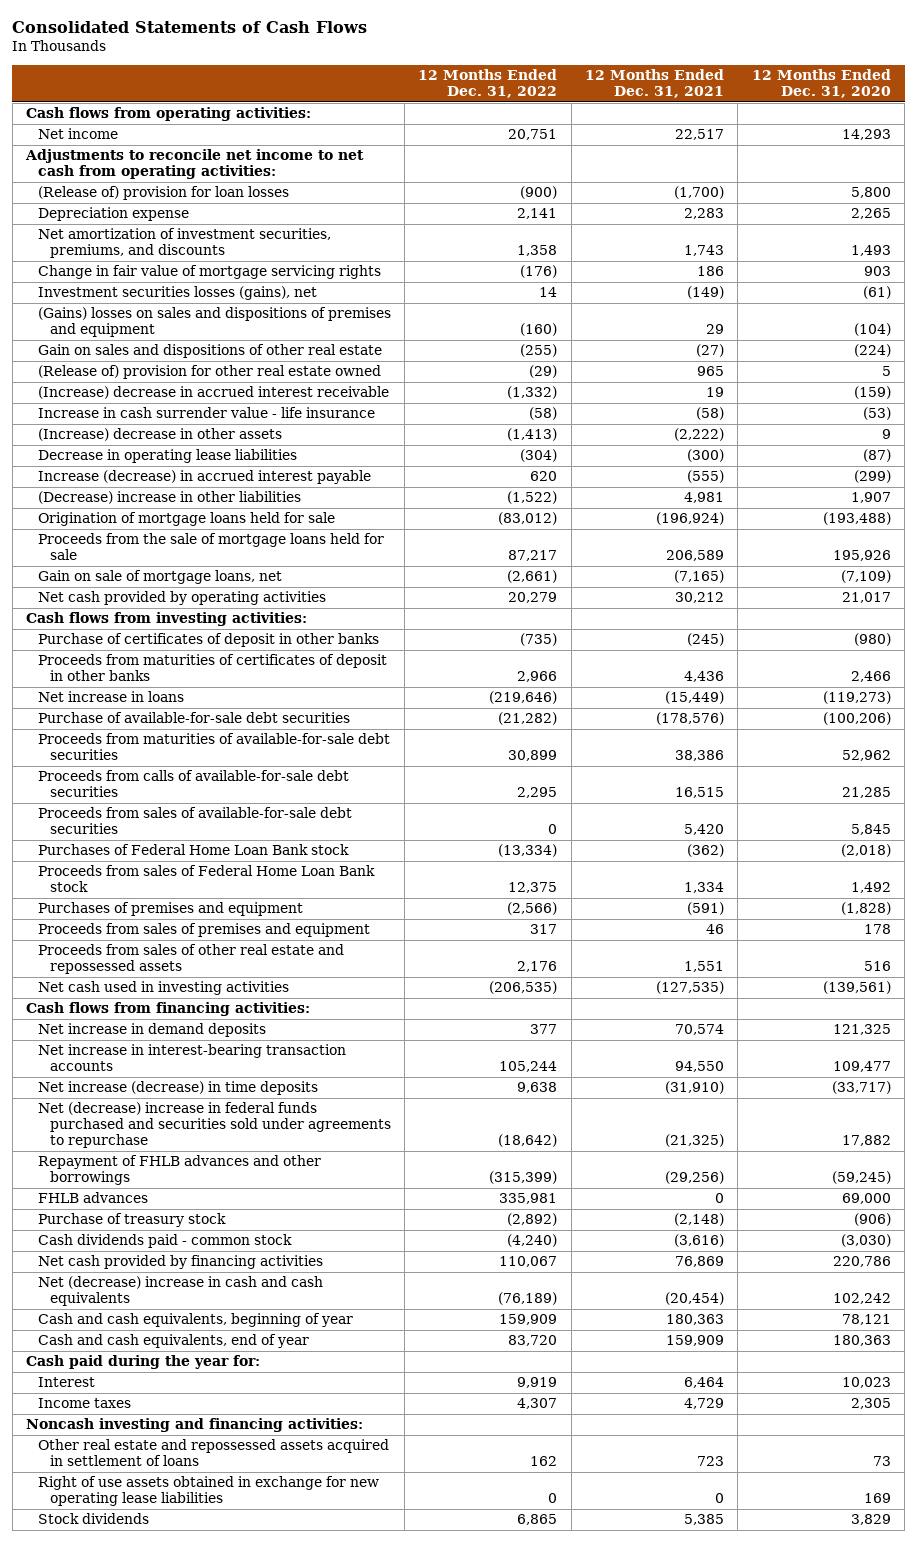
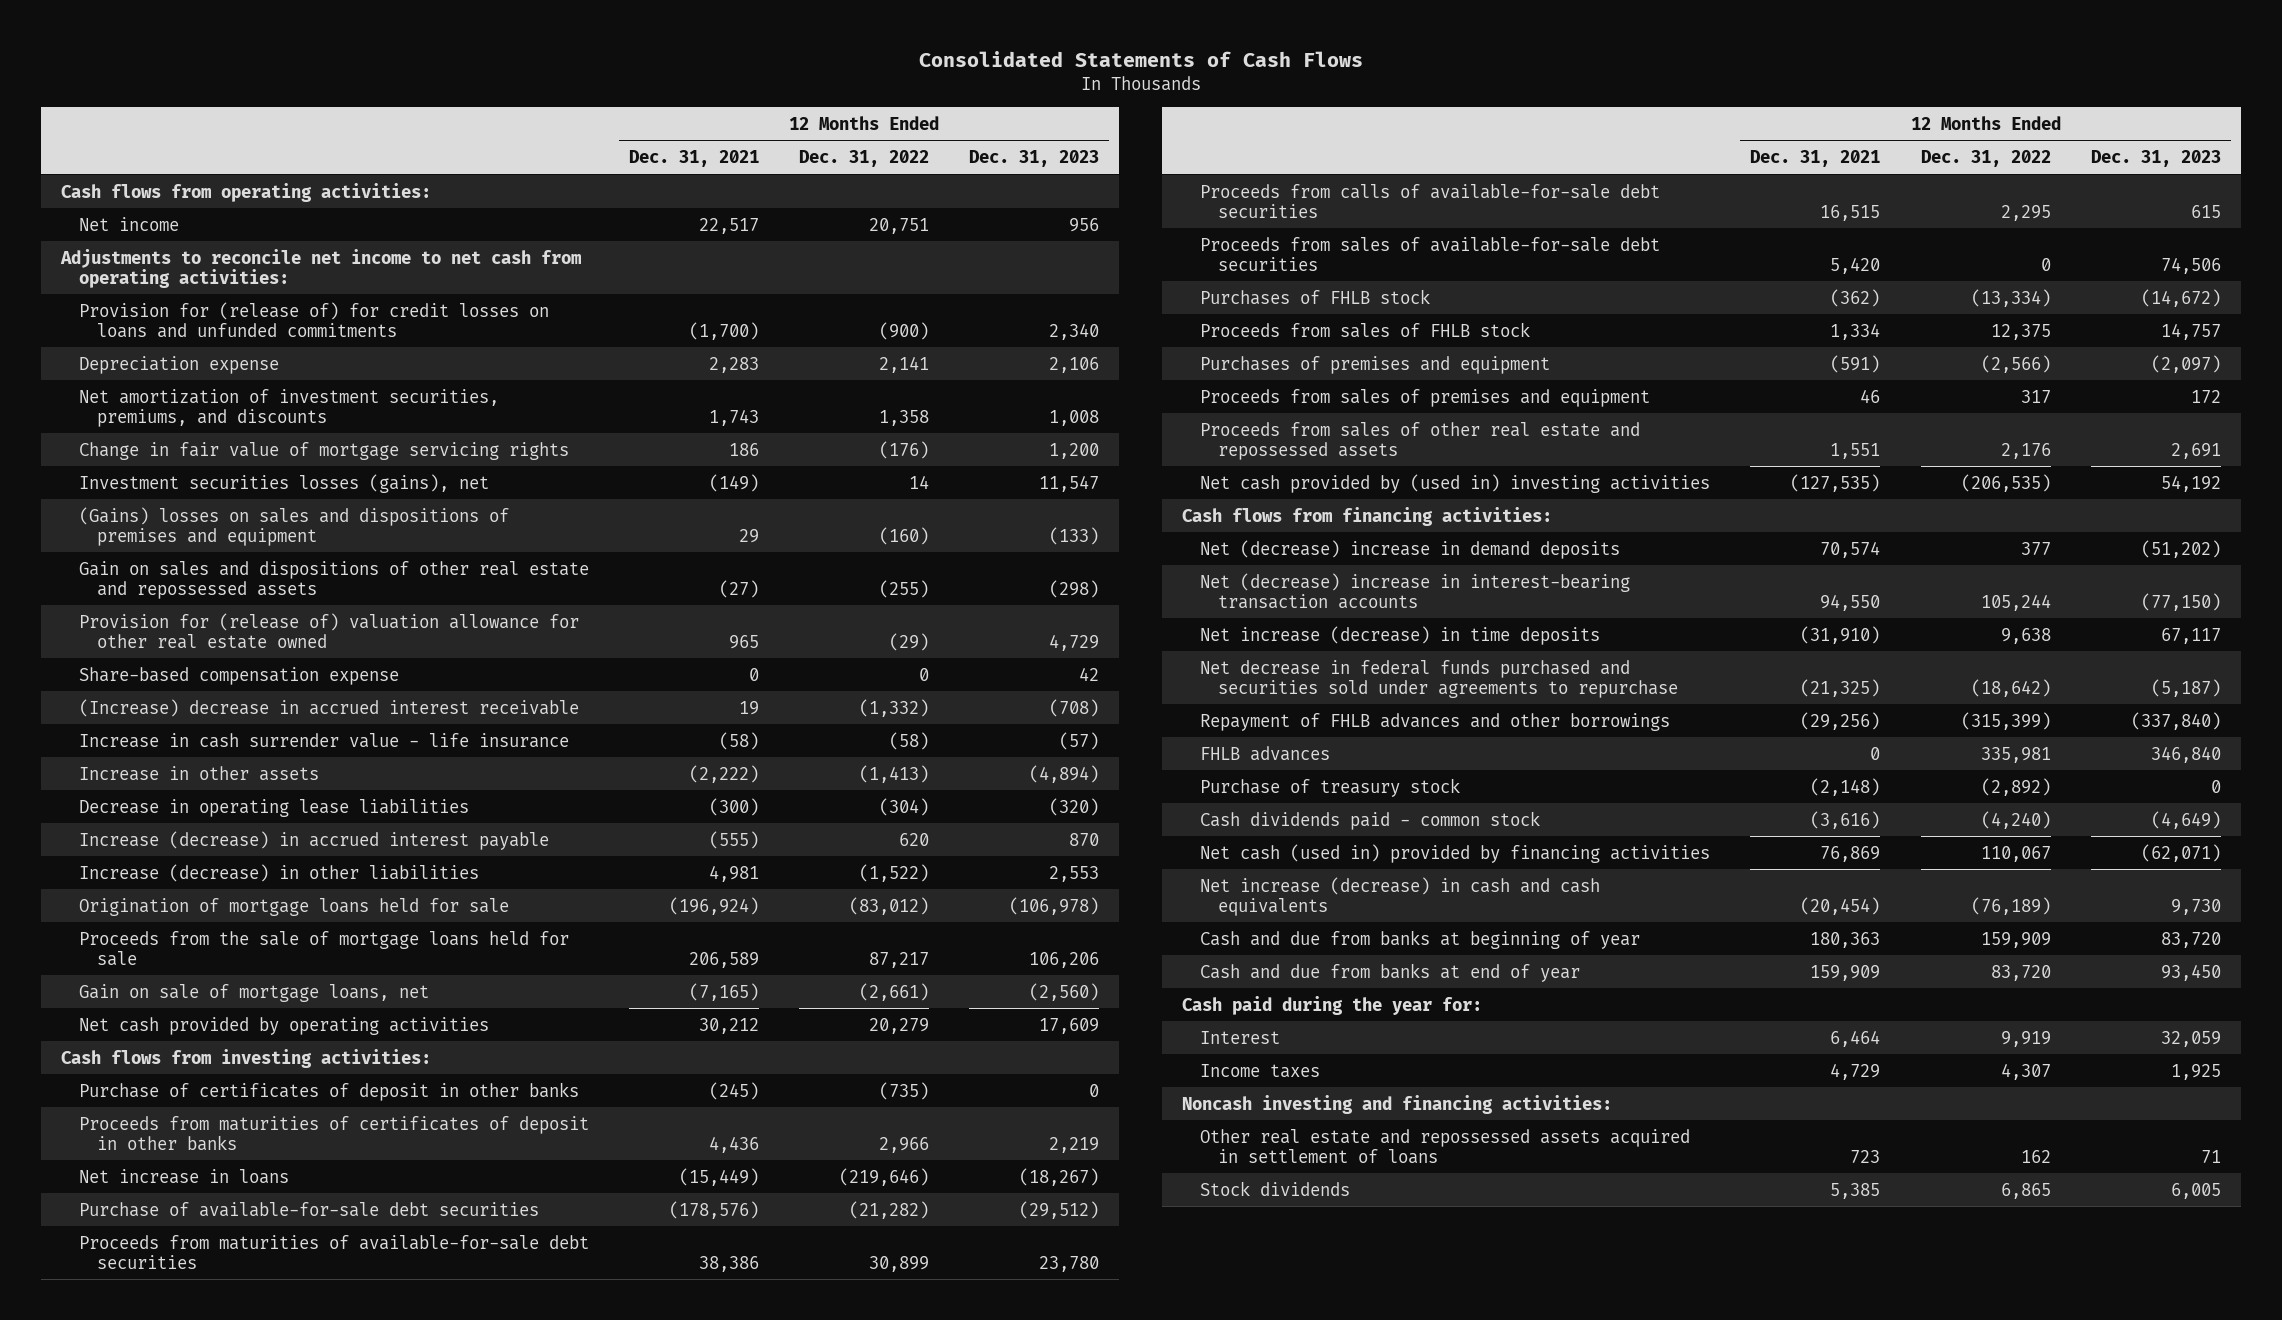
[751,69,891,99] 12 Months Ended Dec. 31, 2020 -> none
none -> [969,150,1100,168] Dec. 31, 2023
[37,186,289,201] (Release of) provision for loan losses -> [78,301,549,338] Provision for (release of) for credit losses on loans and unfunded commitments
[37,344,382,359] Gain on sales and dispositions of other real estate -> [78,560,589,599] Gain on sales and dispositions of other real estate and repossessed assets
[37,365,381,380] (Release of) provision for other real estate owned -> [78,612,579,649] Provision for (release of) valuation allowance for other real estate owned
none -> [78,666,399,685] Share-based compensation expense
[37,428,282,442] (Increase) decrease in other assets -> [78,765,319,781] Increase in other assets
[37,491,301,505] (Decrease) increase in other liabilities -> [78,863,479,882] Increase (decrease) in other liabilities
[37,844,349,856] Purchases of Federal Home Loan Bank stock -> [1200,288,1431,305] Purchases of FHLB stock
[37,865,375,893] Proceeds from sales of Federal Home Loan Bank stock -> [1200,321,1531,338] Proceeds from sales of FHLB stock
[37,981,289,996] Net cash used in investing activities -> [1200,473,1711,493] Net cash provided by (used in) investing activities
[37,1023,266,1038] Net increase in demand deposits -> [1200,539,1621,559] Net (decrease) increase in demand deposits
[37,1044,346,1072] Net increase in interest-bearing transaction accounts -> [1200,572,1631,609] Net (decrease) increase in interest-bearing transaction accounts
[37,1102,391,1149] Net (decrease) increase in federal funds purchased and securities sold under agreements to repurchase -> [1200,659,1679,698] Net decrease in federal funds purchased and securities sold under agreements to repurchase
[37,1255,323,1270] Net cash provided by financing activities -> [1200,843,1711,863] Net cash (used in) provided by financing activities
[37,1276,323,1307] Net (decrease) increase in cash and cash equivalents -> [1200,876,1601,916] Net increase (decrease) in cash and cash equivalents
[37,1313,353,1328] Cash and cash equivalents, beginning of year -> [1200,929,1641,949] Cash and due from banks at beginning of year
[37,1334,309,1349] Cash and cash equivalents, end of year -> [1200,962,1581,982] Cash and due from banks at end of year
[37,1476,379,1507] Right of use assets obtained in exchange for new operating lease liabilities -> none

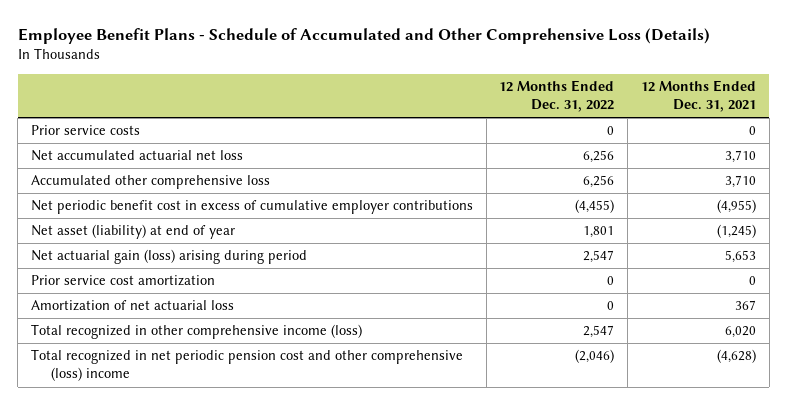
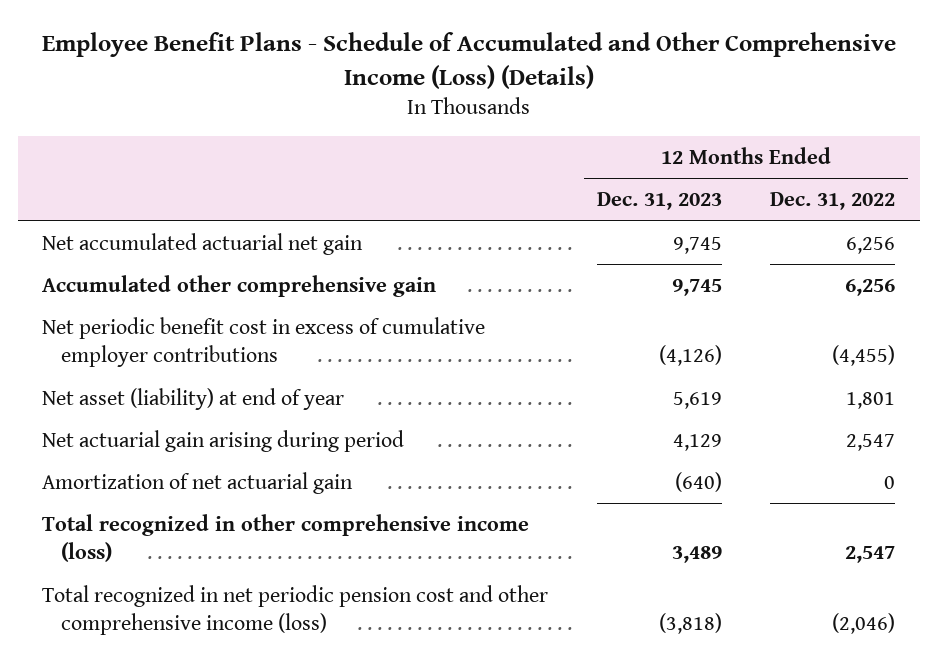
[17,28,710,45] Employee Benefit Plans - Schedule of Accumulated and Other Comprehensive Loss (Details) -> [41,32,896,89] Employee Benefit Plans - Schedule of Accumulated and Other Comprehensive Income (Loss) (Details)
[640,80,756,113] 12 Months Ended Dec. 31, 2021 -> none
none -> [596,192,722,211] Dec. 31, 2023
[30,125,140,136] Prior service costs -> none
[30,150,243,162] Net accumulated actuarial net loss -> [41,232,363,255] Net accumulated actuarial net gain
[30,175,270,190] Accumulated other comprehensive loss -> [41,274,436,297] Accumulated other comprehensive gain
[30,275,215,287] Prior service cost amortization -> none
[30,249,307,265] Net actuarial gain (loss) arising during period -> [41,429,404,452] Net actuarial gain arising during period
[30,300,234,312] Amortization of net actuarial loss -> [41,471,353,494] Amortization of net actuarial gain
[30,349,463,382] Total recognized in net periodic pension cost and other comprehensive (loss) income -> [41,584,548,636] Total recognized in net periodic pension cost and other comprehensive income (loss)

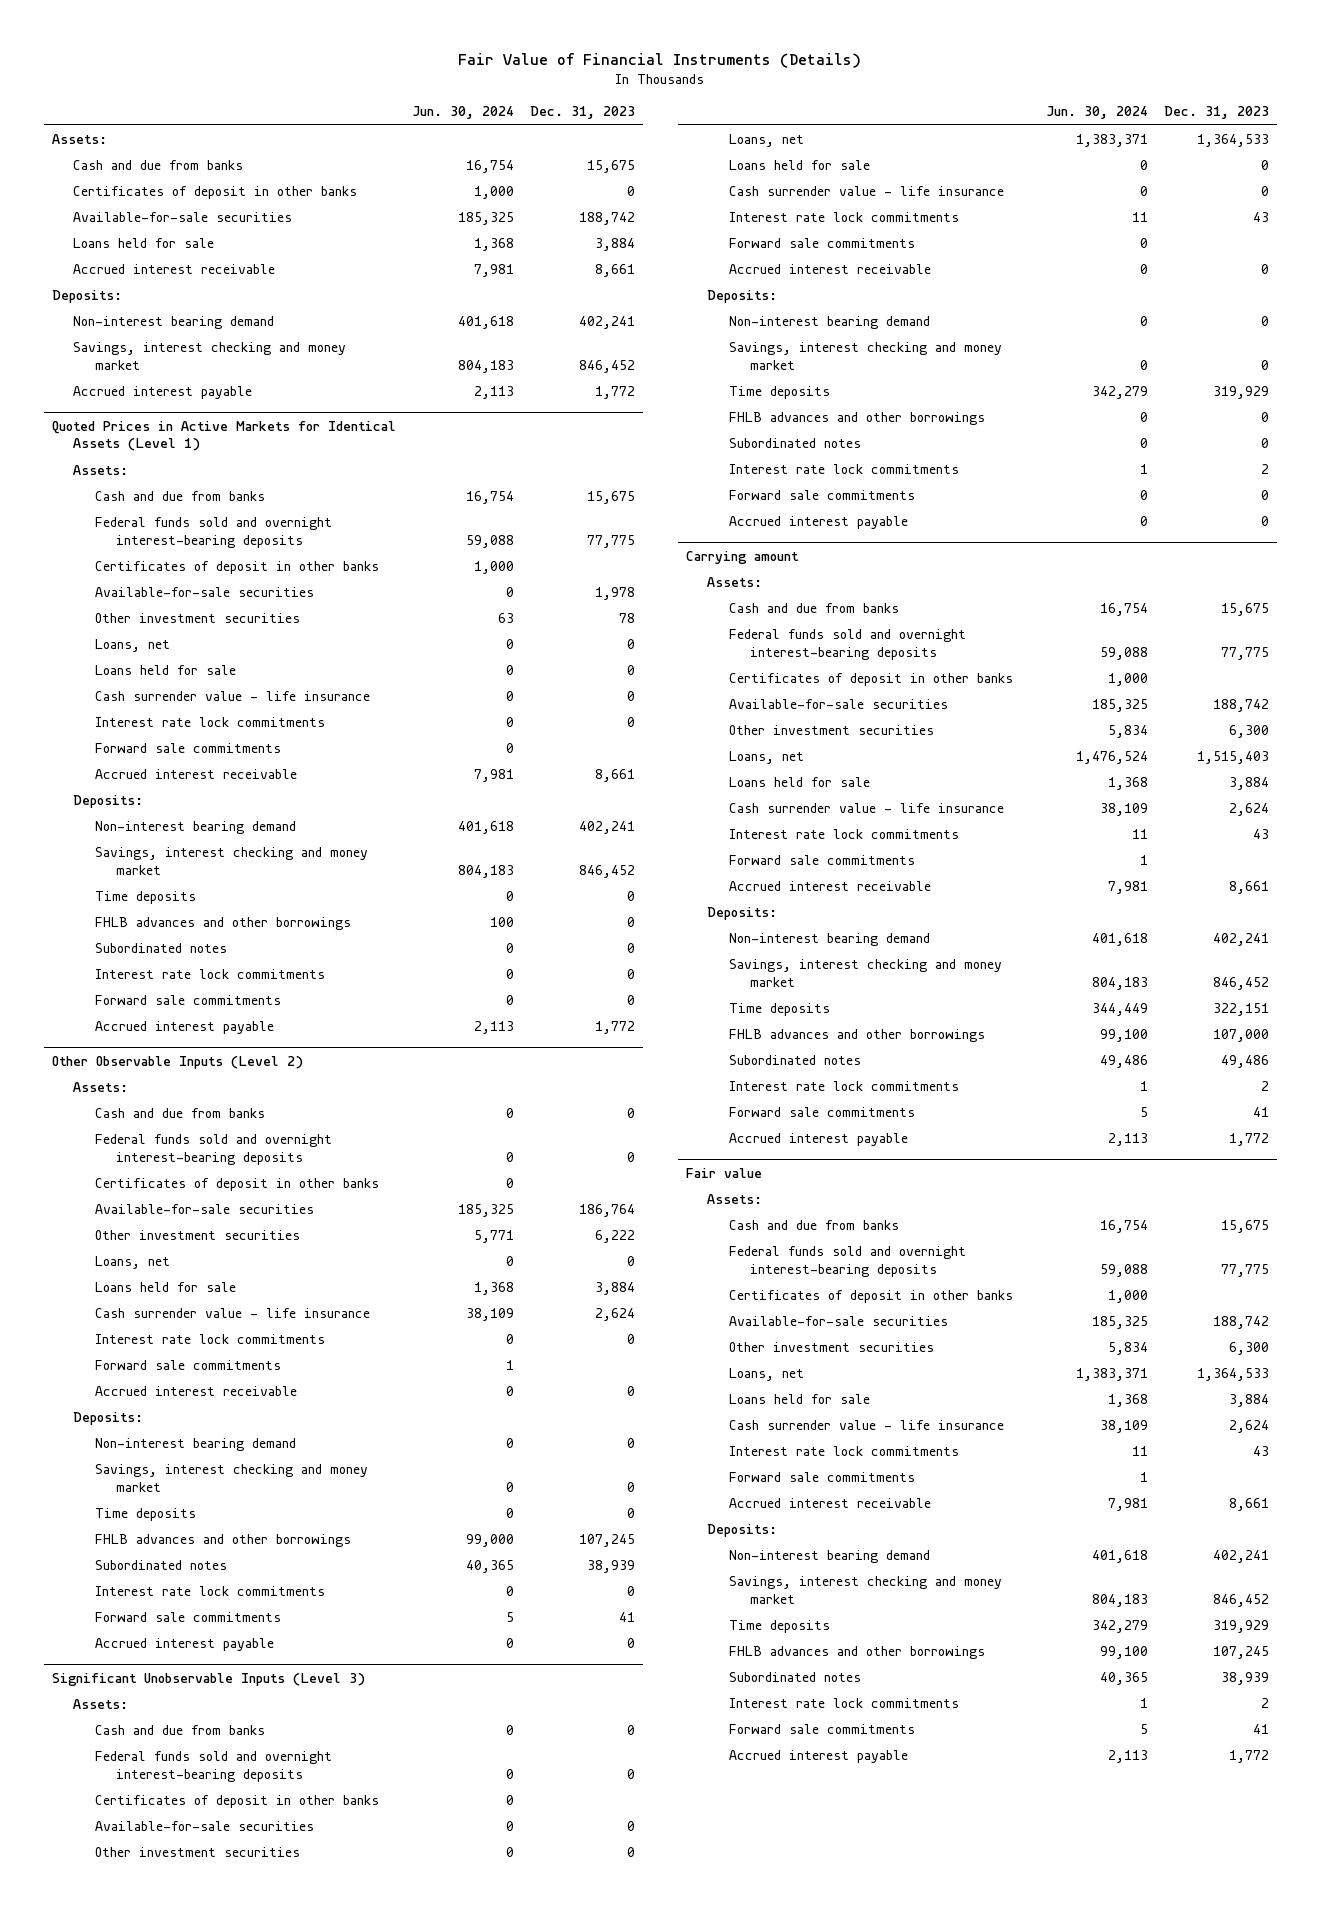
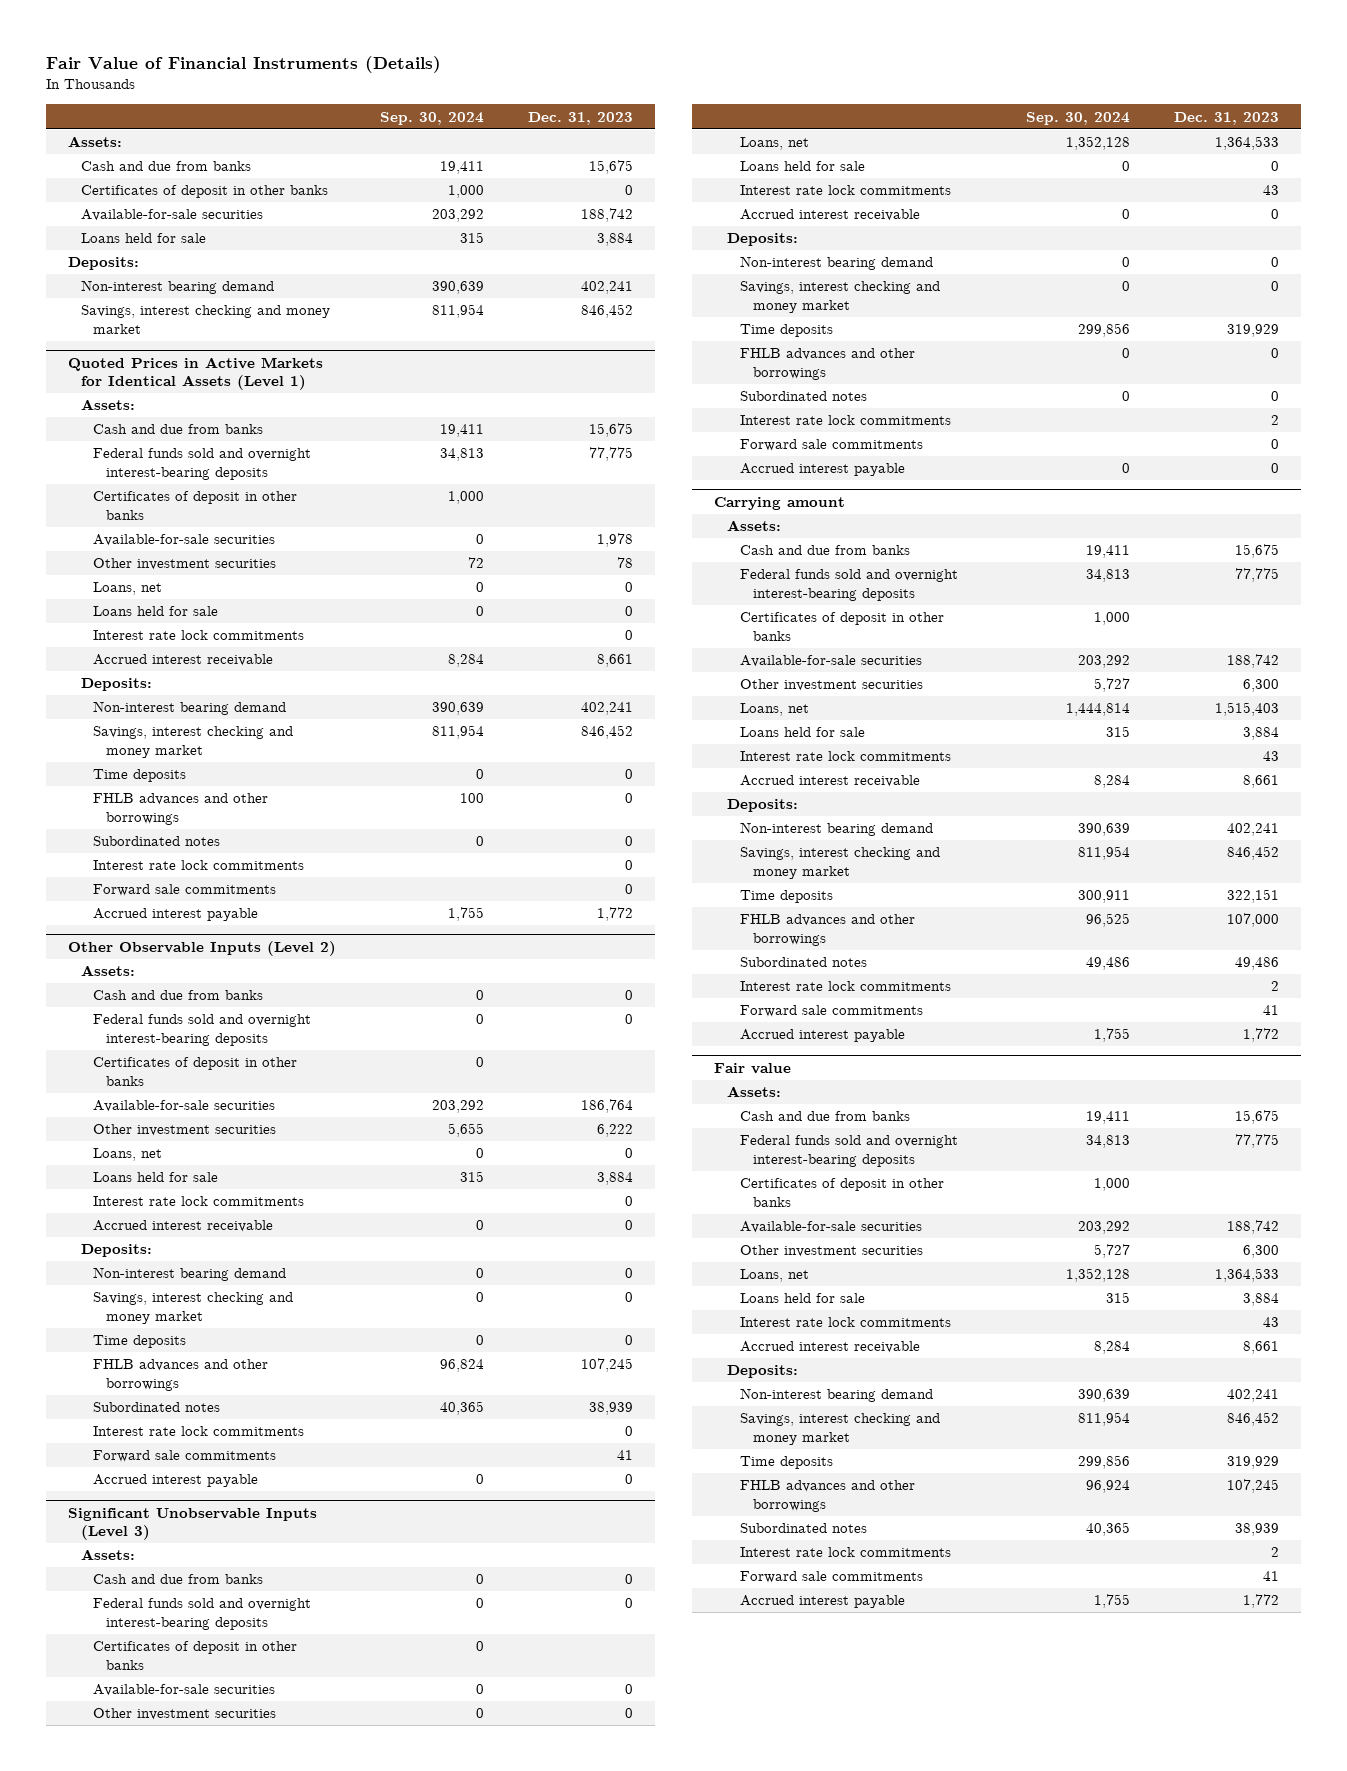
[411,106,514,120] Jun. 30, 2024 -> none
none -> [379,111,484,125] Sep. 30, 2024
[73,263,276,274] Accrued interest receivable -> none
[73,385,253,399] Accrued interest payable -> none
[94,690,370,701] Cash surrender value - life insurance -> none
[94,742,281,753] Forward sale commitments -> none
[94,1307,370,1318] Cash surrender value - life insurance -> none
[94,1359,281,1370] Forward sale commitments -> none
[728,185,1004,196] Cash surrender value - life insurance -> none
[728,237,915,248] Forward sale commitments -> none
[728,802,1004,813] Cash surrender value - life insurance -> none
[728,854,915,865] Forward sale commitments -> none
[728,1419,1004,1430] Cash surrender value - life insurance -> none
[728,1471,915,1482] Forward sale commitments -> none

